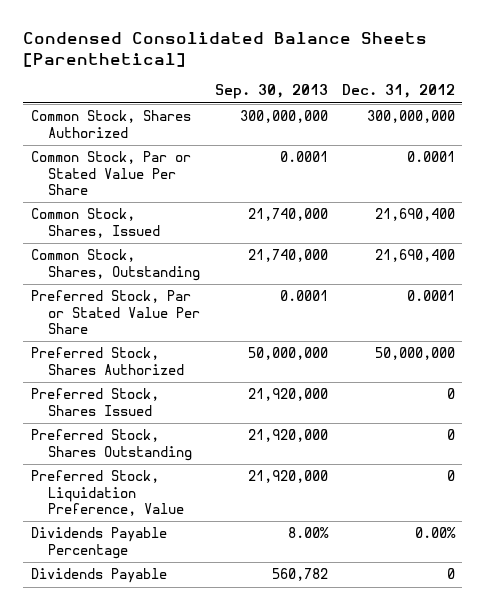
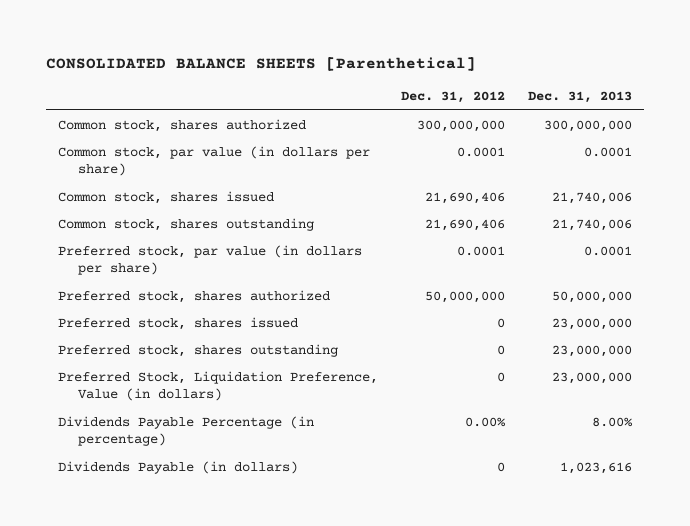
[23,32,428,67] Condensed Consolidated Balance Sheets [Parenthetical] -> [46,57,477,72] CONSOLIDATED BALANCE SHEETS [Parenthetical]
[214,84,328,100] Sep. 30, 2013 -> none
none -> [528,91,633,104] Dec. 31, 2013
[30,110,191,138] Common Stock, Shares Authorized -> [57,118,306,132] Common stock, shares authorized
[30,151,191,195] Common Stock, Par or Stated Value Per Share -> [57,145,370,177] Common stock, par value (in dollars per share)
[30,208,161,238] Common Stock, Shares, Issued -> [57,190,274,204] Common stock, shares issued
[375,208,456,222] 21,690,400 -> [425,191,506,204] 21,690,406
[30,249,201,281] Common Stock, Shares, Outstanding -> [57,217,314,231] Common stock, shares outstanding
[375,249,456,263] 21,690,400 -> [425,218,506,231] 21,690,406
[30,290,201,334] Preferred Stock, Par or Stated Value Per Share -> [57,244,362,276] Preferred stock, par value (in dollars per share)
[30,347,185,375] Preferred Stock, Shares Authorized -> [57,289,330,303] Preferred stock, shares authorized
[30,388,159,416] Preferred Stock, Shares Issued -> [57,316,298,330] Preferred stock, shares issued
[30,429,193,461] Preferred Stock, Shares Outstanding -> [57,343,338,357] Preferred stock, shares outstanding
[30,470,185,516] Preferred Stock, Liquidation Preference, Value -> [57,370,378,402] Preferred Stock, Liquidation Preference, Value (in dollars)
[30,527,167,559] Dividends Payable Percentage -> [57,415,314,447] Dividends Payable Percentage (in percentage)
[30,568,167,584] Dividends Payable -> [57,460,298,474] Dividends Payable (in dollars)

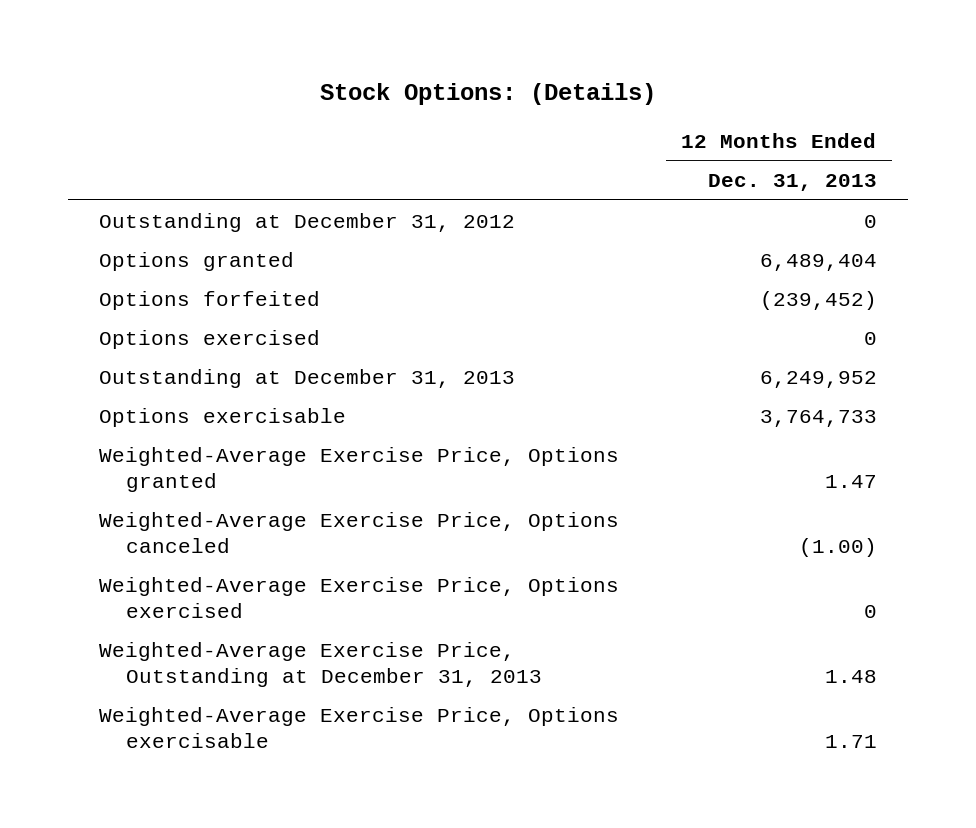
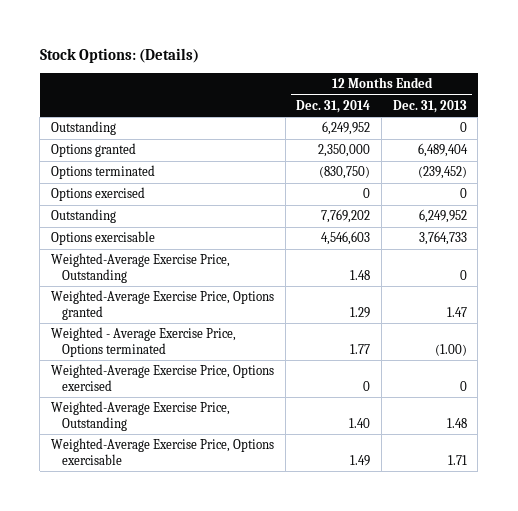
none -> [296,99,371,113] Dec. 31, 2014
[99,212,516,232] Outstanding at December 31, 2012 -> [50,121,116,136] Outstanding
[99,290,321,310] Options forfeited -> [50,165,155,180] Options terminated
[99,368,516,388] Outstanding at December 31, 2013 -> [50,209,116,224] Outstanding
none -> [50,253,230,283] Weighted-Average Exercise Price, Outstanding
[99,511,620,553] Weighted-Average Exercise Price, Options canceled -> [50,327,236,357] Weighted - Average Exercise Price, Options terminated
[99,641,543,687] Weighted-Average Exercise Price, Outstanding at December 31, 2013 -> [50,401,230,431] Weighted-Average Exercise Price, Outstanding

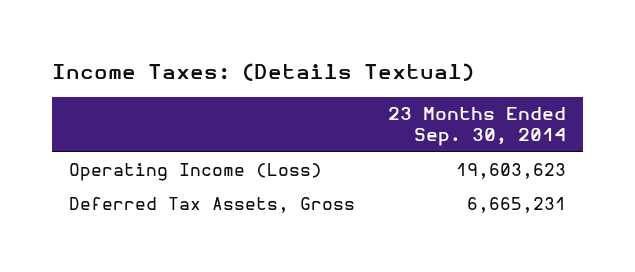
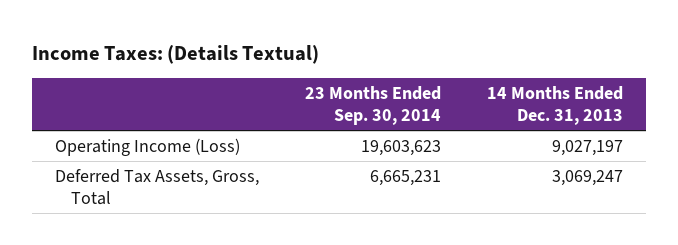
none -> [487,85,624,126] 14 Months Ended Dec. 31, 2013
[68,196,355,213] Deferred Tax Assets, Gross -> [55,168,260,206] Deferred Tax Assets, Gross, Total

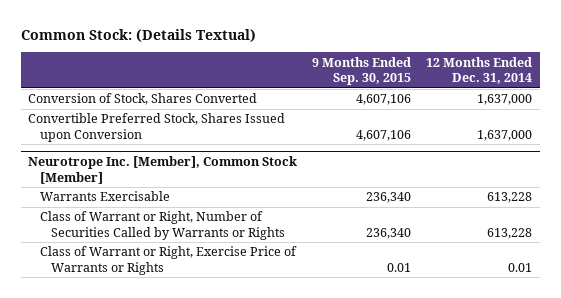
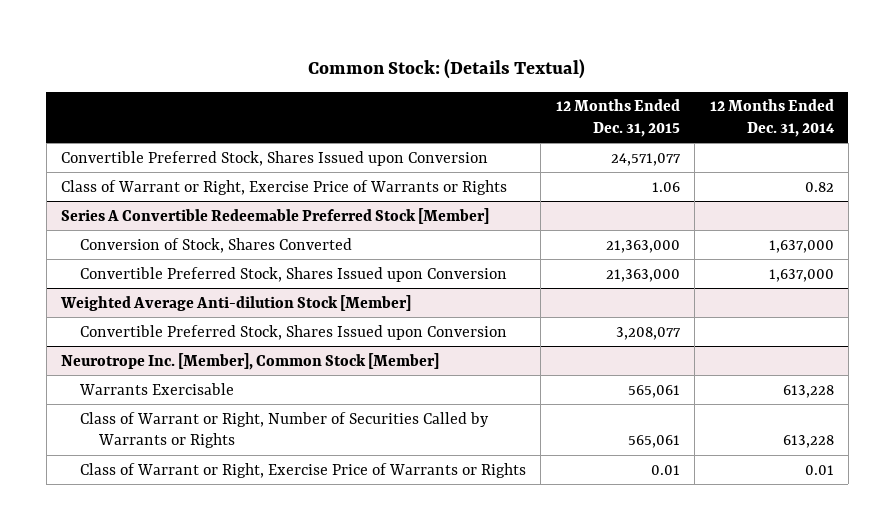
[312,56,412,86] 9 Months Ended Sep. 30, 2015 -> none
none -> [555,99,680,137] 12 Months Ended Dec. 31, 2015
none -> [60,150,488,166] Convertible Preferred Stock, Shares Issued upon Conversion
none -> [60,179,507,195] Class of Warrant or Right, Exercise Price of Warrants or Rights
none -> [60,207,489,224] Series A Convertible Redeemable Preferred Stock [Member]
none -> [59,294,411,311] Weighted Average Anti-dilution Stock [Member]
none -> [80,324,508,340] Convertible Preferred Stock, Shares Issued upon Conversion

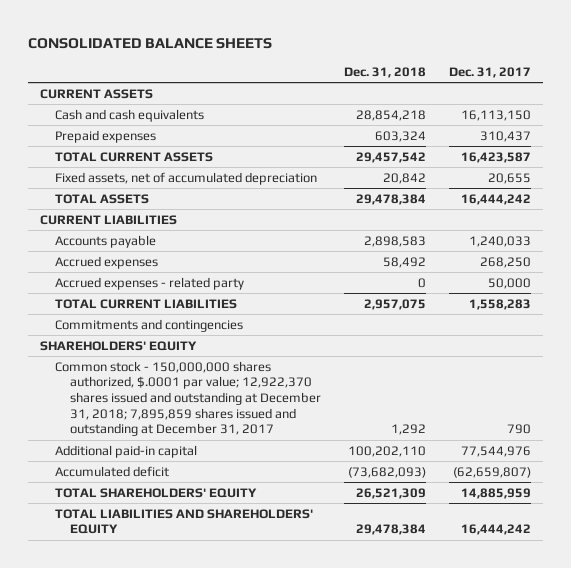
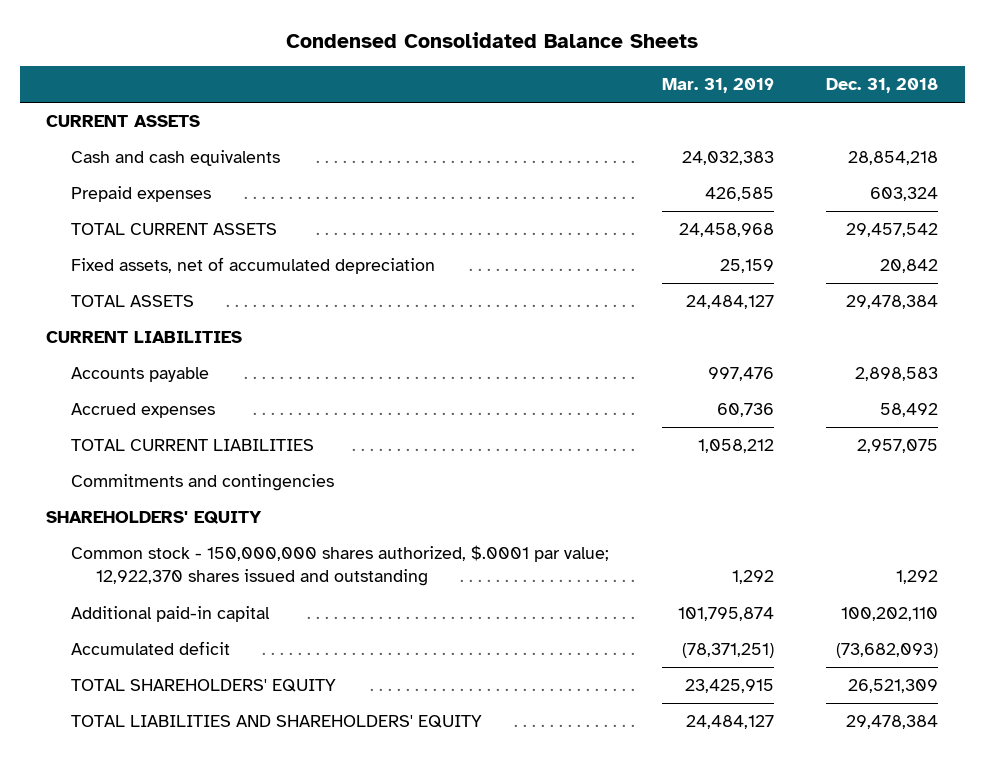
[28,38,273,50] CONSOLIDATED BALANCE SHEETS -> [286,31,699,48] Condensed Consolidated Balance Sheets
[449,66,532,78] Dec. 31, 2017 -> none
none -> [661,78,774,94] Mar. 31, 2019
[54,276,244,290] Accrued expenses - related party -> none
[54,360,322,437] Common stock - 150,000,000 shares authorized, $.0001 par value; 12,922,370 shares issued and outstanding at December 31, 2018; 7,895,859 shares issued and outstanding at December 31, 2017 -> [71,545,610,587] Common stock - 150,000,000 shares authorized, $.0001 par value; 12,922,370 shares issued and outstanding

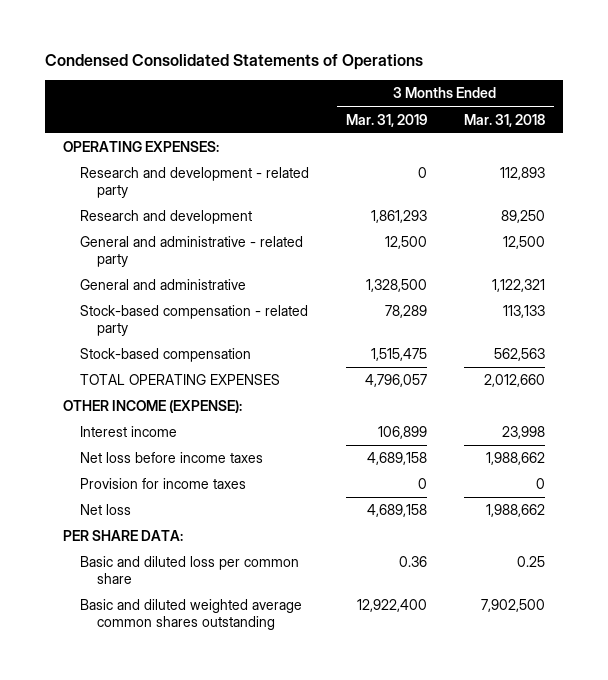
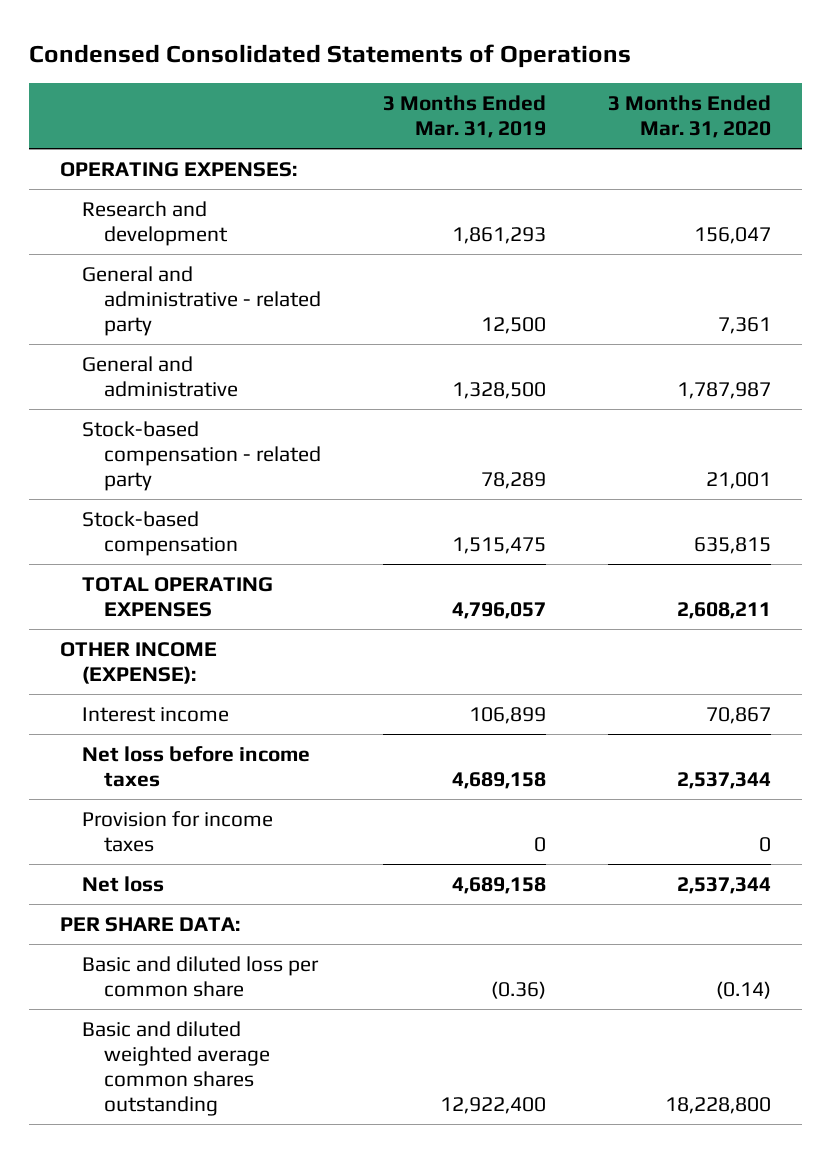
[463,113,545,127] Mar. 31, 2018 -> none
none -> [607,95,771,139] 3 Months Ended Mar. 31, 2020
[79,167,309,198] Research and development - related party -> none
[398,556,427,568] 0.36 -> [490,980,546,999] (0.36)

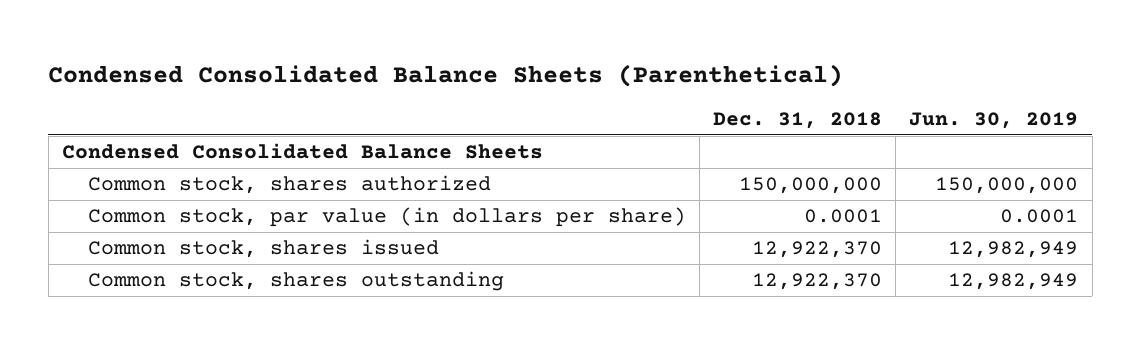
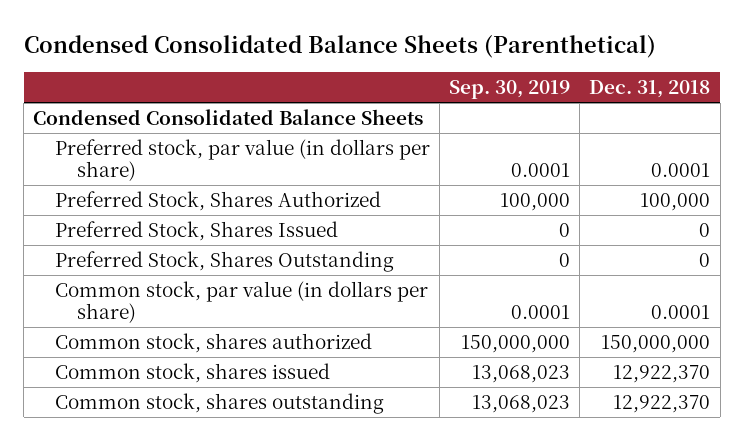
[909,112,1079,130] Jun. 30, 2019 -> none
none -> [449,80,571,100] Sep. 30, 2019
none -> [55,139,431,181] Preferred stock, par value (in dollars per share)
none -> [55,191,382,212] Preferred Stock, Shares Authorized
none -> [55,221,339,242] Preferred Stock, Shares Issued
none -> [55,251,395,273] Preferred Stock, Shares Outstanding
[87,175,491,195] Common stock, shares authorized -> [55,333,373,354] Common stock, shares authorized

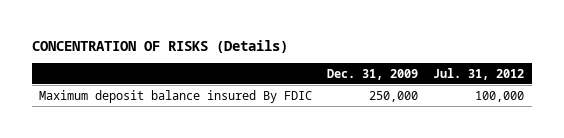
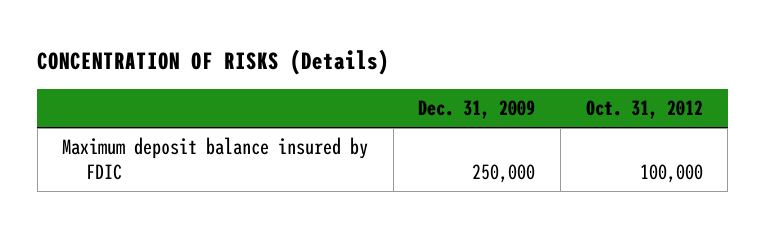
[433,67,525,80] Jul. 31, 2012 -> none
none -> [585,100,703,120] Oct. 31, 2012
[39,89,313,103] Maximum deposit balance insured By FDIC -> [62,137,369,180] Maximum deposit balance insured by FDIC

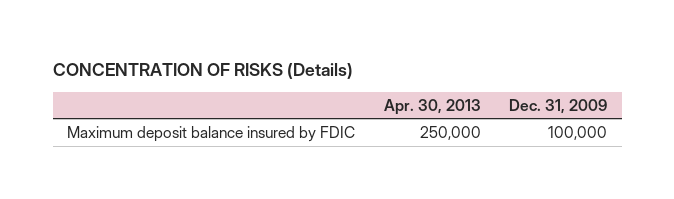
[585,100,703,120] Oct. 31, 2012 -> none
none -> [383,98,481,115] Apr. 30, 2013
[472,163,536,183] 250,000 -> [548,125,608,140] 100,000

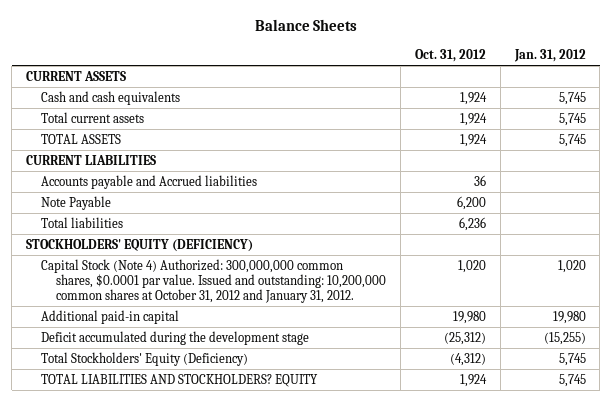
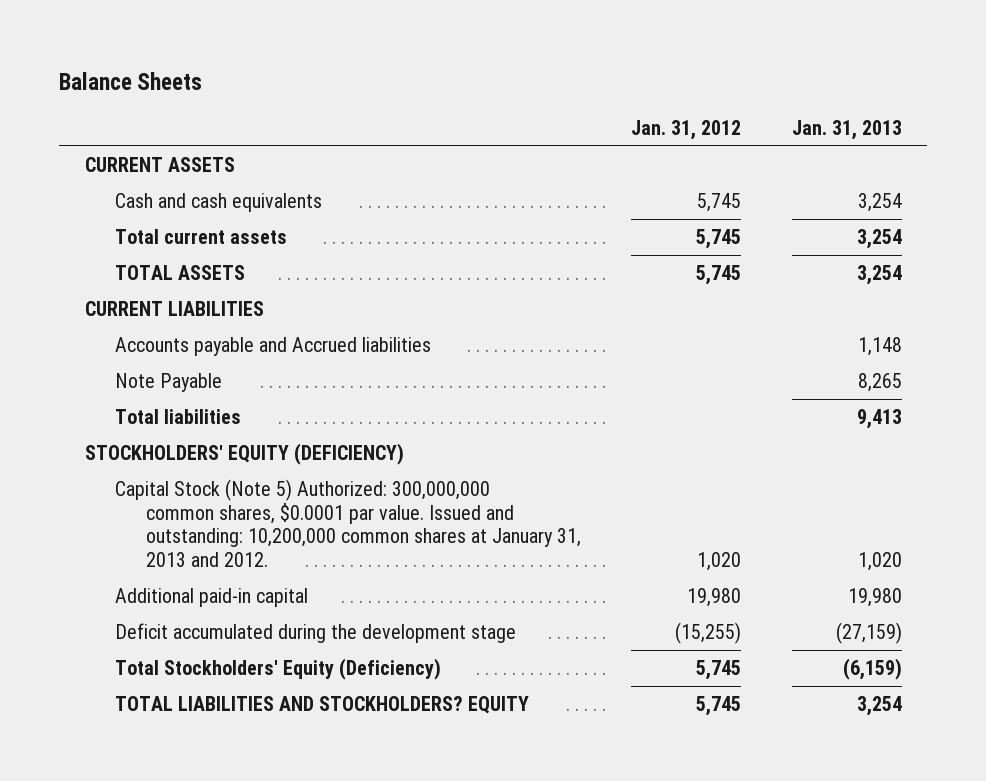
[414,48,486,62] Oct. 31, 2012 -> none
none -> [791,120,902,141] Jan. 31, 2013
[41,258,387,304] Capital Stock (Note 4) Authorized: 300,000,000 common shares, $0.0001 par value. Issued and outstanding: 10,200,000 common shares at October 31, 2012 and January 31, 2012. -> [115,478,581,567] Capital Stock (Note 5) Authorized: 300,000,000 common shares, $0.0001 par value. Issued and outstanding: 10,200,000 common shares at January 31, 2013 and 2012.

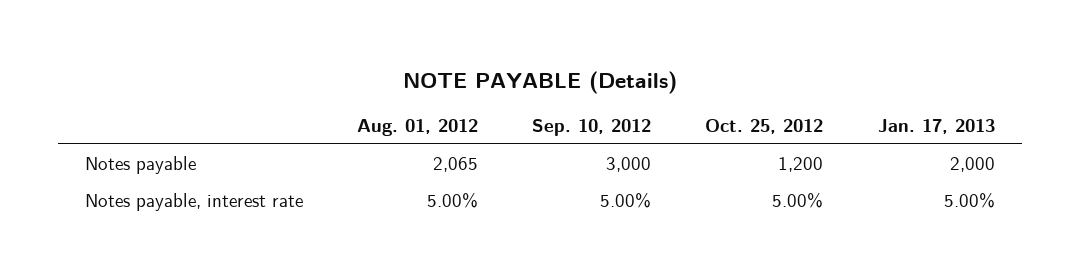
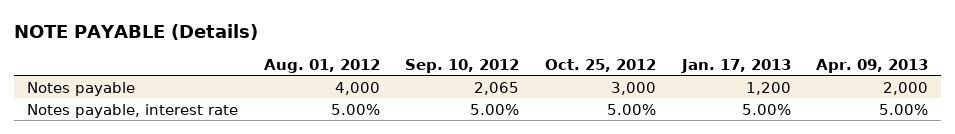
none -> [816,58,929,73] Apr. 09, 2013
[433,157,479,173] 2,065 -> [334,81,380,95] 4,000
[606,157,652,173] 3,000 -> [474,81,520,95] 2,065
[778,157,824,173] 1,200 -> [611,81,657,95] 3,000
[949,157,995,173] 2,000 -> [745,81,791,95] 1,200

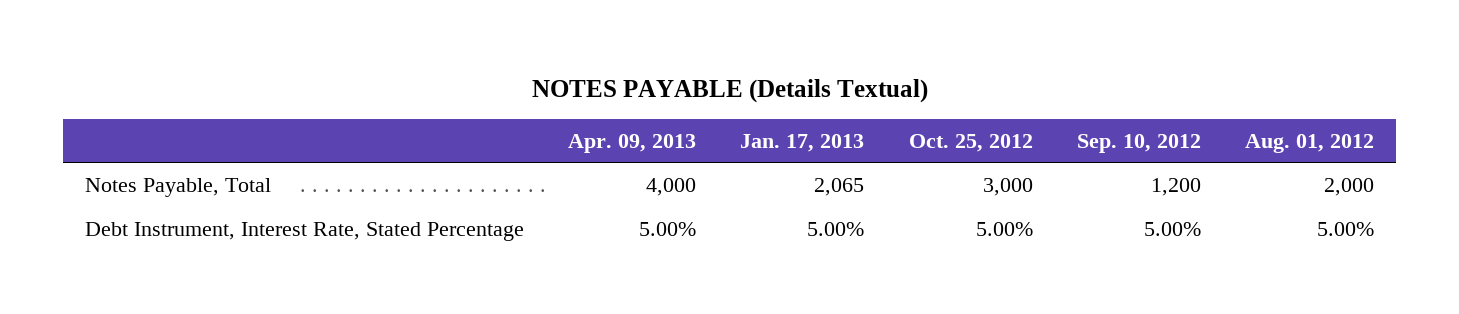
[14,23,259,40] NOTE PAYABLE (Details) -> [531,78,928,103] NOTES PAYABLE (Details Textual)
[27,81,136,96] Notes payable -> [84,177,271,197] Notes Payable, Total
[334,81,380,95] 4,000 -> [1324,177,1375,196] 2,000
[474,81,520,95] 2,065 -> [1150,177,1201,196] 1,200
[745,81,791,95] 1,200 -> [814,177,865,196] 2,065
[883,81,929,95] 2,000 -> [646,177,697,196] 4,000
[27,103,239,118] Notes payable, interest rate -> [84,221,524,241] Debt Instrument, Interest Rate, Stated Percentage

